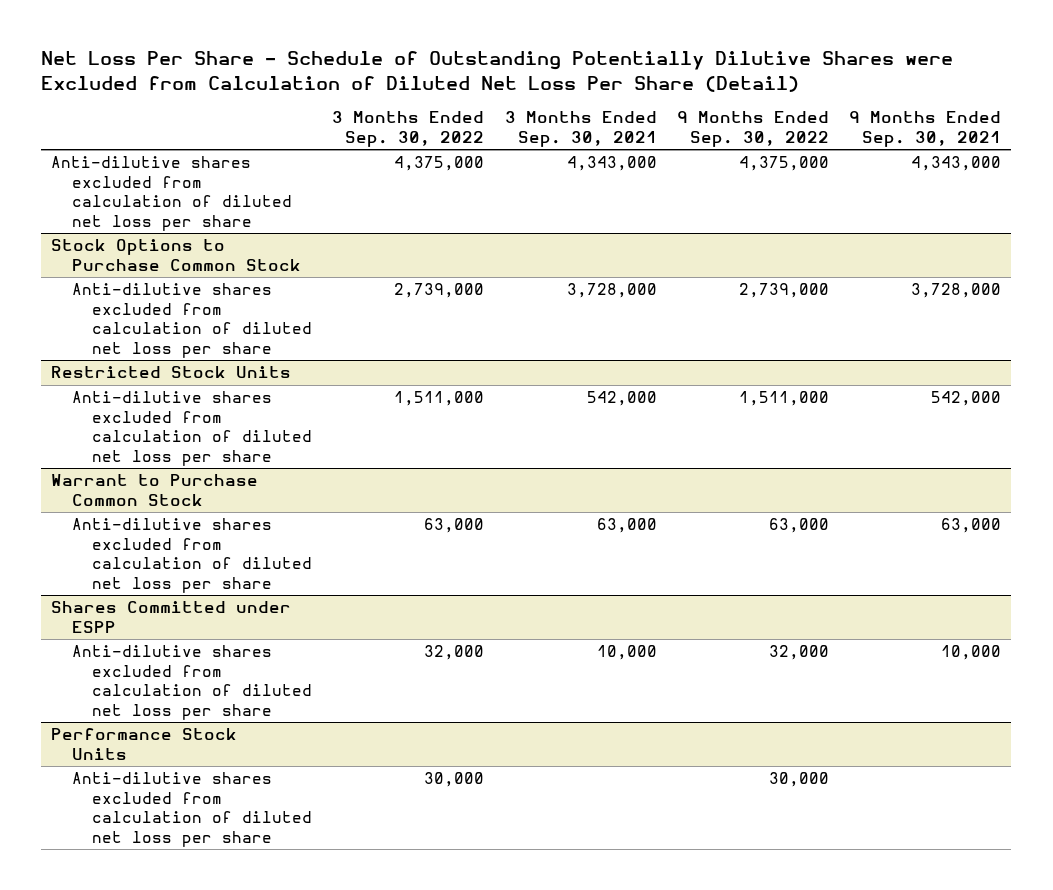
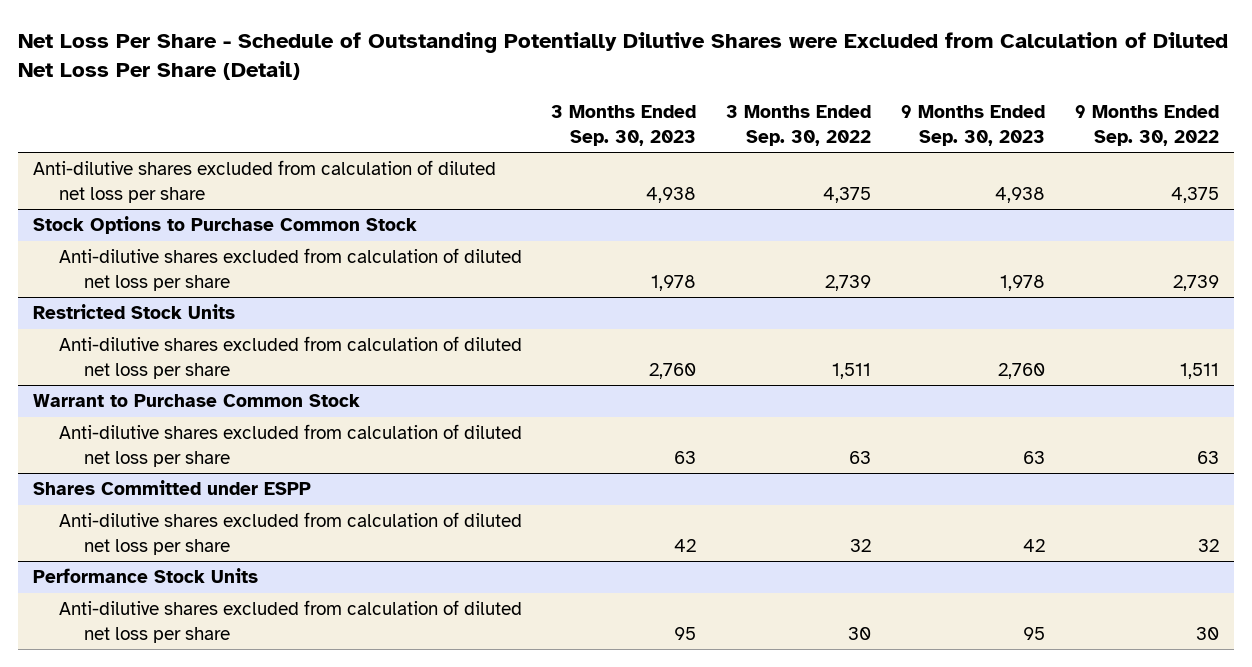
[504,111,657,147] 3 Months Ended Sep. 30, 2021 -> none
[849,111,1002,147] 9 Months Ended Sep. 30, 2021 -> none
none -> [551,105,697,146] 3 Months Ended Sep. 30, 2023
none -> [901,105,1046,146] 9 Months Ended Sep. 30, 2023
[394,156,485,172] 4,375,000 -> [823,186,872,203] 4,375
[738,156,829,172] 4,375,000 -> [1170,186,1219,203] 4,375
[394,283,485,299] 2,739,000 -> [825,274,872,291] 2,739
[738,283,829,299] 2,739,000 -> [1172,274,1219,291] 2,739
[394,391,485,407] 1,511,000 -> [832,362,872,379] 1,511
[738,391,829,407] 1,511,000 -> [1179,362,1219,379] 1,511
[424,518,485,534] 63,000 -> [849,450,872,464] 63
[768,518,829,534] 63,000 -> [1196,450,1219,464] 63
[424,645,485,661] 32,000 -> [850,538,872,552] 32
[768,645,829,661] 32,000 -> [1197,538,1219,552] 32
[424,772,485,788] 30,000 -> [848,626,872,640] 30
[768,772,829,788] 30,000 -> [1195,626,1219,640] 30

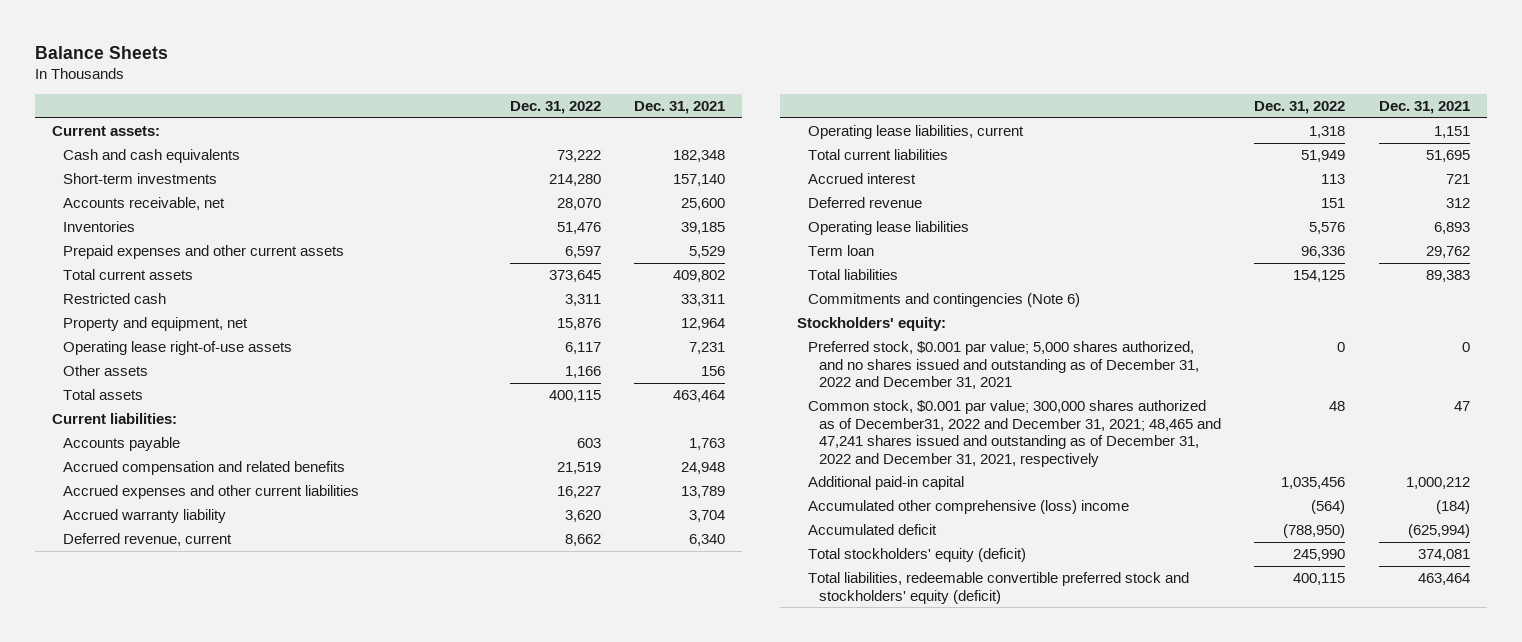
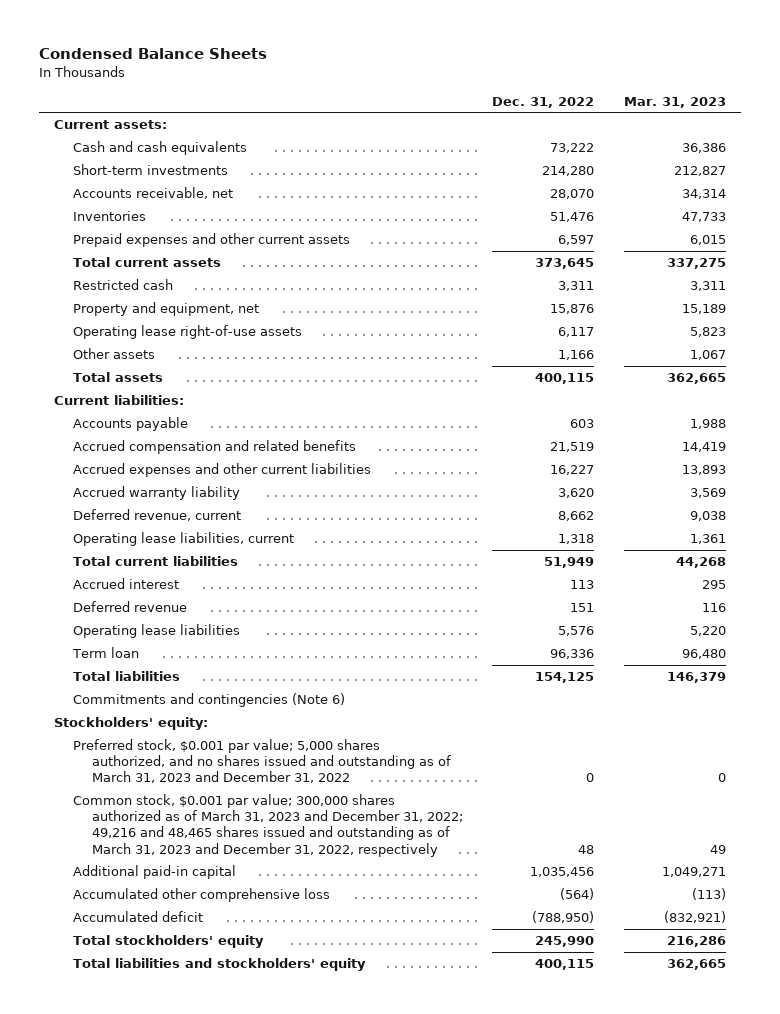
[35,45,169,59] Balance Sheets -> [39,48,268,60] Condensed Balance Sheets
[634,101,726,115] Dec. 31, 2021 -> none
none -> [623,96,726,108] Mar. 31, 2023
[807,341,1199,390] Preferred stock, $0.001 par value; 5,000 shares authorized, and no shares issued and outstanding as of December 31, 2022 and December 31, 2021 -> [72,739,451,784] Preferred stock, $0.001 par value; 5,000 shares authorized, and no shares issued and outstanding as of March 31, 2023 and December 31, 2022
[807,400,1221,467] Common stock, $0.001 par value; 300,000 shares authorized as of December31, 2022 and December 31, 2021; 48,465 and 47,241 shares issued and outstanding as of December 31, 2022 and December 31, 2021, respectively -> [72,794,463,857] Common stock, $0.001 par value; 300,000 shares authorized as of March 31, 2023 and December 31, 2022; 49,216 and 48,465 shares issued and outstanding as of March 31, 2023 and December 31, 2022, respectively
[807,500,1129,515] Accumulated other comprehensive (loss) income -> [72,888,330,903] Accumulated other comprehensive loss
[807,548,1026,563] Total stockholders' equity (deficit) -> [72,935,264,949] Total stockholders' equity
[807,572,1189,604] Total liabilities, redeemable convertible preferred stock and stockholders' equity (deficit) -> [72,958,366,972] Total liabilities and stockholders' equity

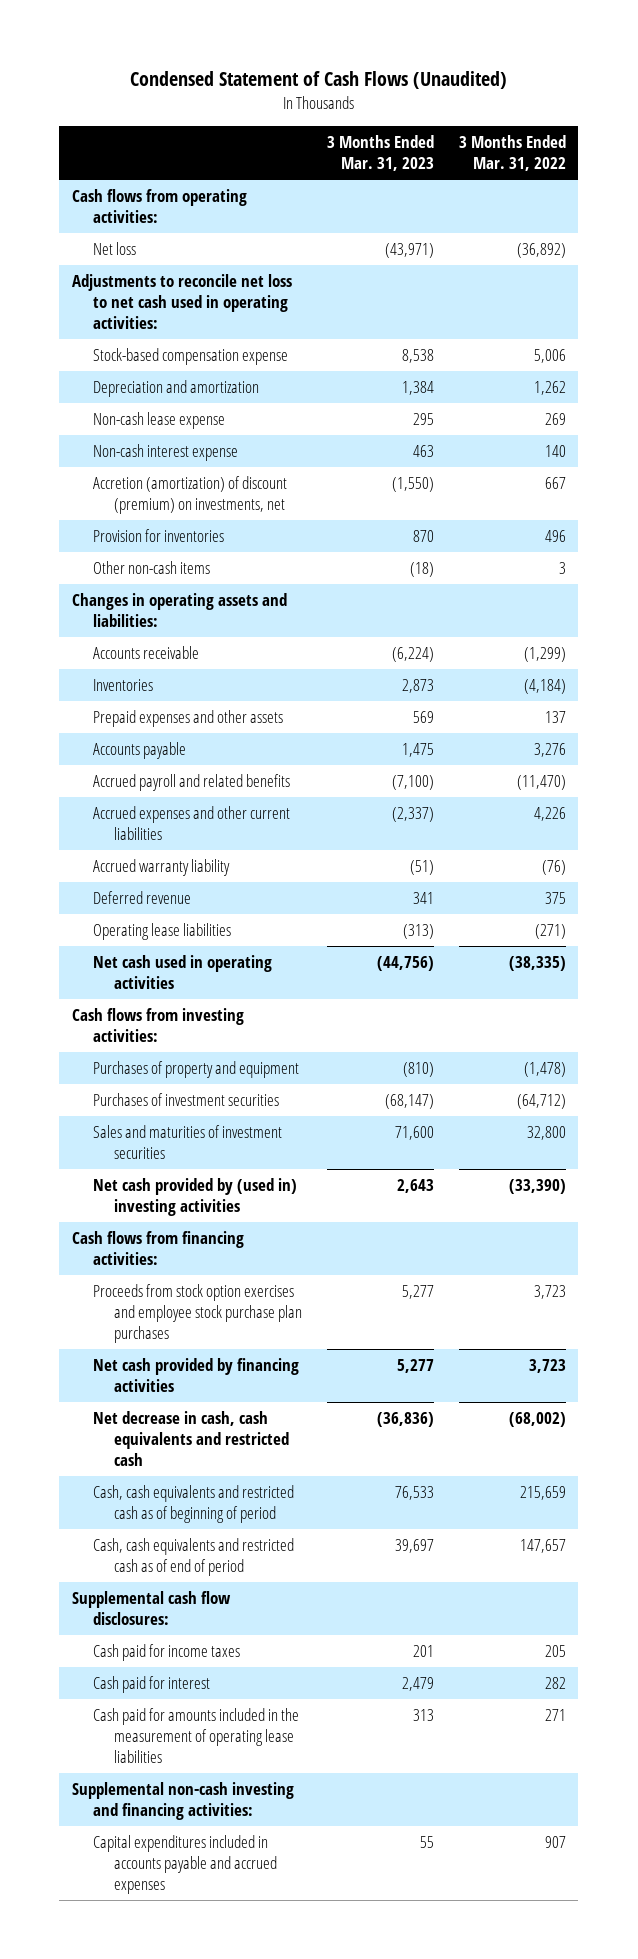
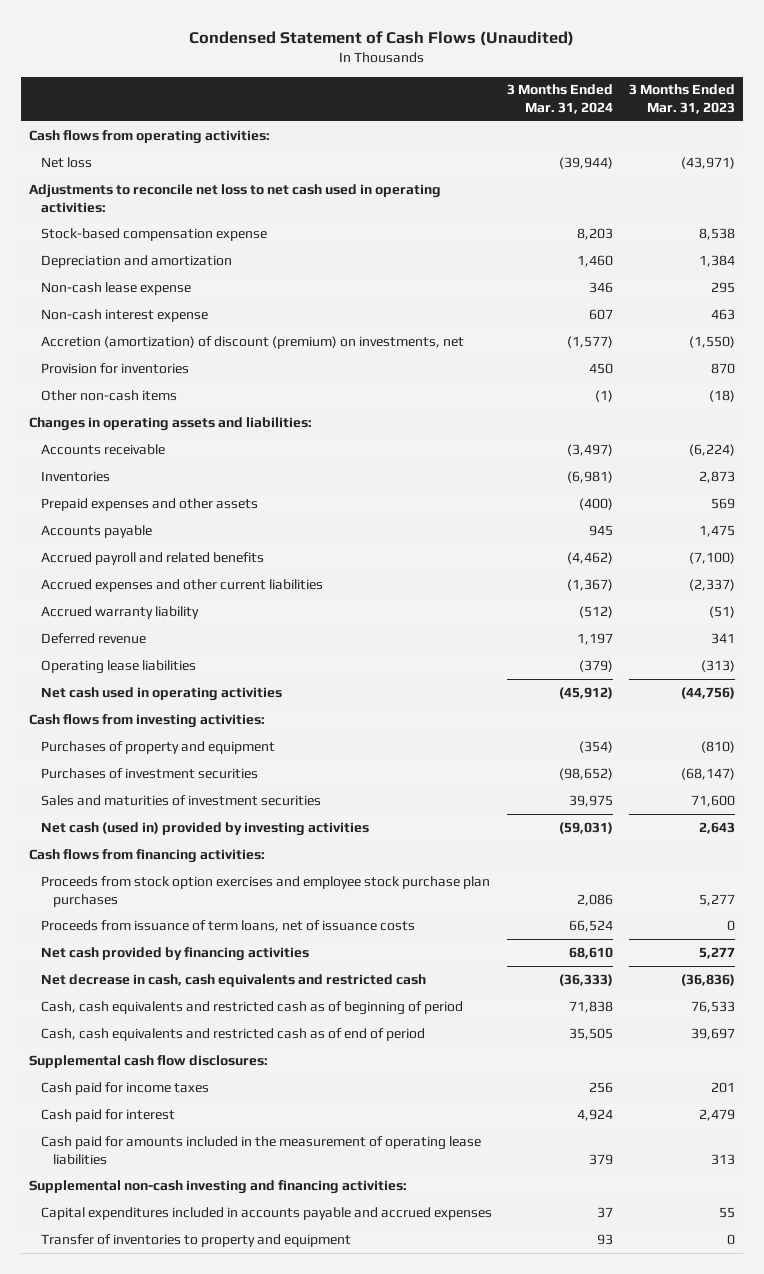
[459,134,567,171] 3 Months Ended Mar. 31, 2022 -> none
none -> [507,84,614,115] 3 Months Ended Mar. 31, 2024
[92,1178,297,1217] Net cash provided by (used in) investing activities -> [40,821,369,836] Net cash (used in) provided by investing activities
none -> [40,919,415,932] Proceeds from issuance of term loans, net of issuance costs
none -> [40,1233,351,1247] Transfer of inventories to property and equipment

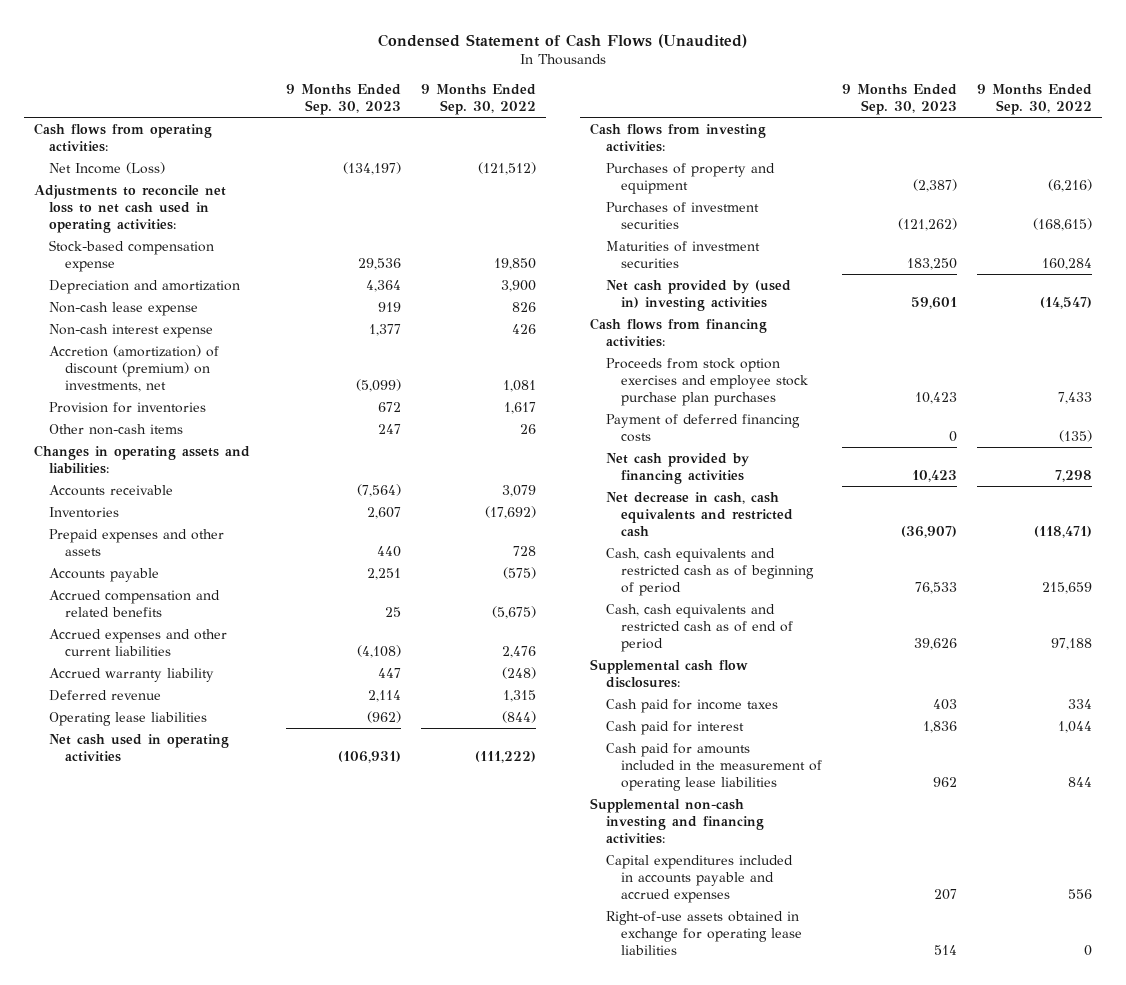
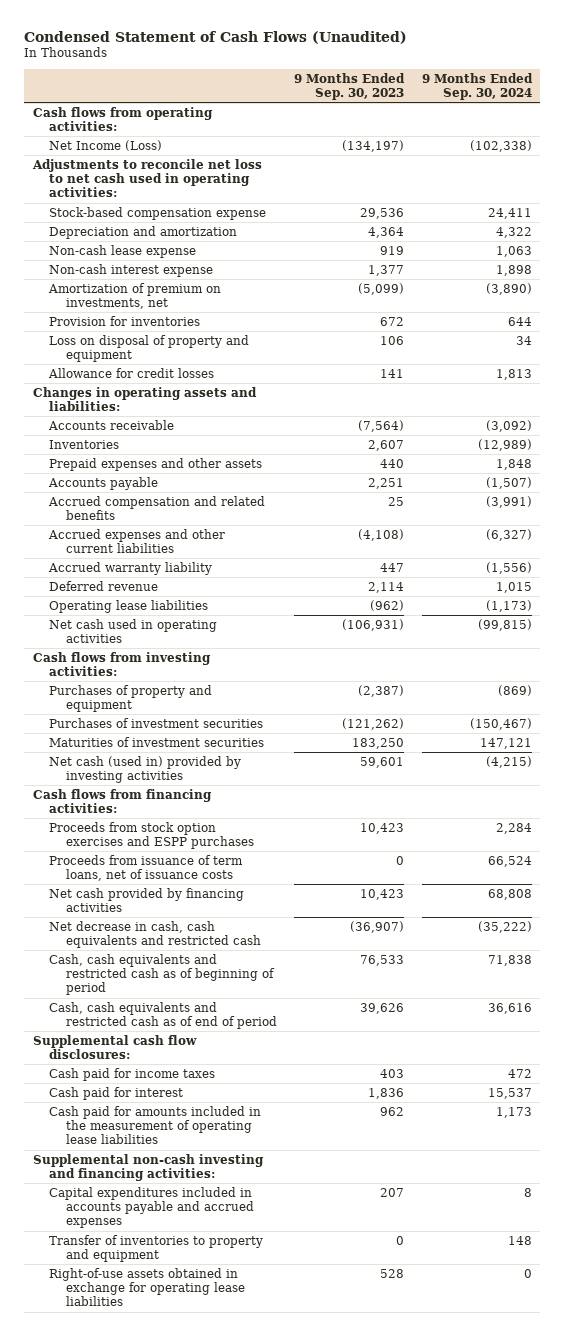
[420,83,536,116] 9 Months Ended Sep. 30, 2022 -> none
none -> [421,72,533,101] 9 Months Ended Sep. 30, 2024
[49,344,220,392] Accretion (amortization) of discount (premium) on investments, net -> [48,282,222,310] Amortization of premium on investments, net
[49,423,184,435] Other non-cash items -> none
none -> [49,334,250,363] Loss on disposal of property and equipment
none -> [48,367,215,378] Allowance for credit losses
[605,279,791,311] Net cash provided by (used in) investing activities -> [49,755,242,784] Net cash (used in) provided by investing activities
[605,413,800,442] Payment of deferred financing costs -> none
[605,357,809,406] Proceeds from stock option exercises and employee stock purchase plan purchases -> [49,821,254,850] Proceeds from stock option exercises and ESPP purchases
none -> [49,854,244,882] Proceeds from issuance of term loans, net of issuance costs
none -> [49,1234,264,1263] Transfer of inventories to property and equipment
[934,944,958,955] 514 -> [380,1268,405,1278] 528

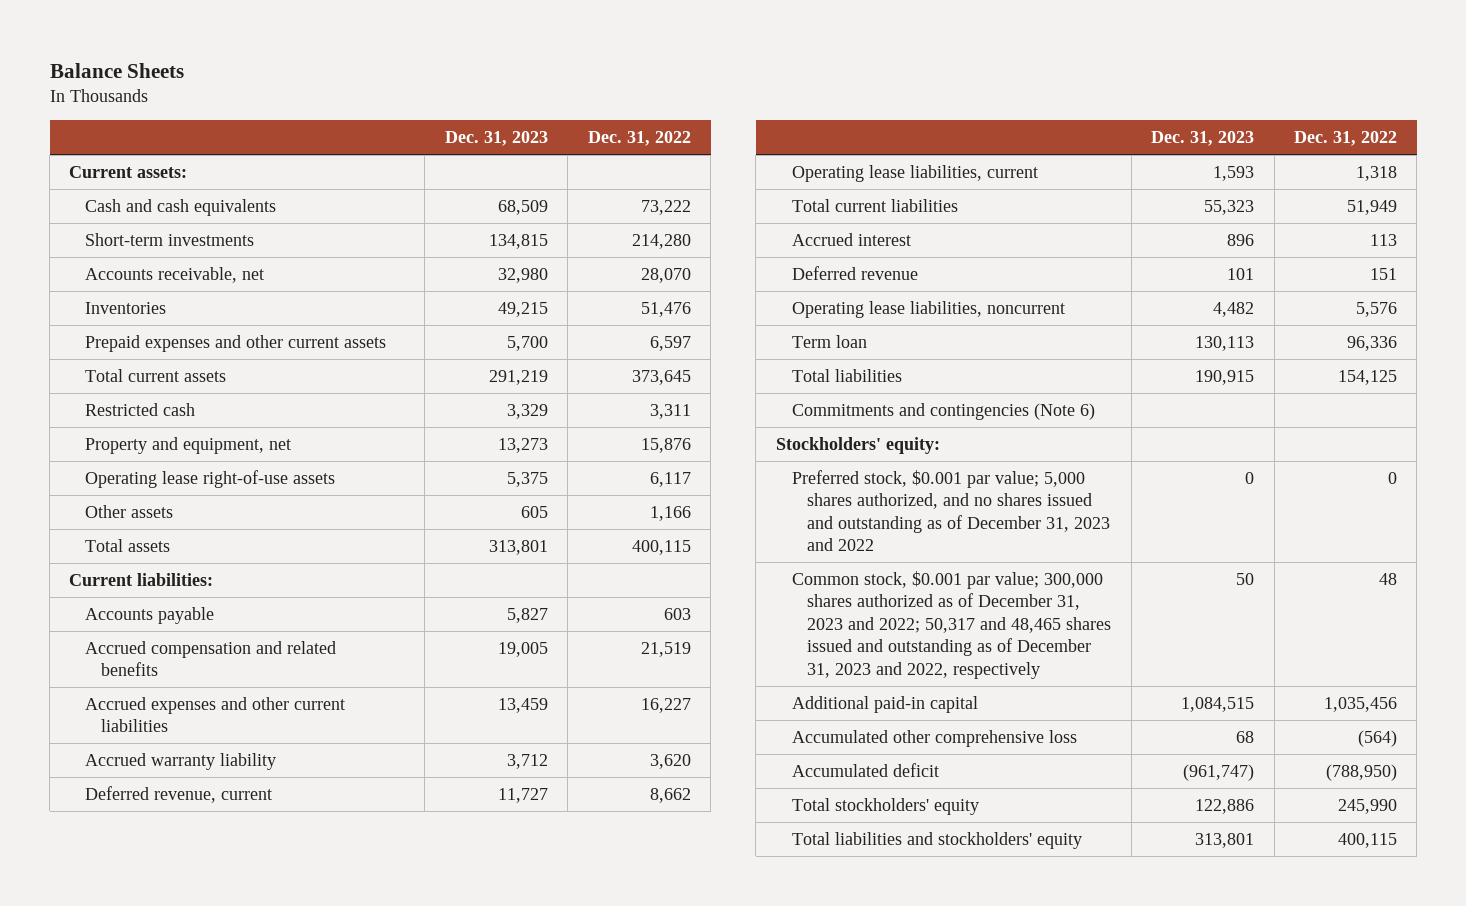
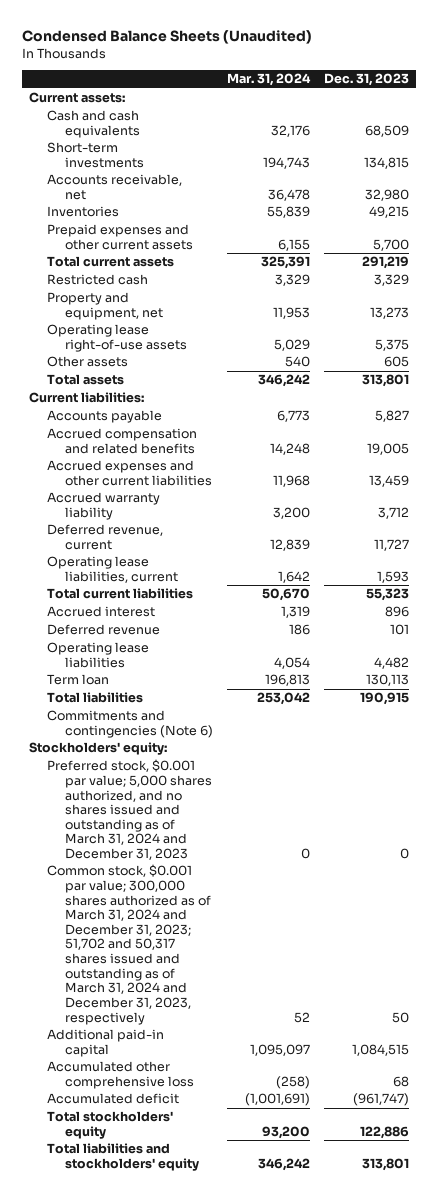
[49,62,184,78] Balance Sheets -> [22,30,313,45] Condensed Balance Sheets (Unaudited)
[587,131,691,147] Dec. 31, 2022 -> none
none -> [227,73,312,87] Mar. 31, 2024
[791,300,1065,318] Operating lease liabilities, noncurrent -> [47,642,150,668] Operating lease liabilities
[791,469,1111,552] Preferred stock, $0.001 par value; 5,000 shares authorized, and no shares issued and outstanding as of December 31, 2023 and 2022 -> [47,759,213,861] Preferred stock, $0.001 par value; 5,000 shares authorized, and no shares issued and outstanding as of March 31, 2024 and December 31, 2023
[791,570,1112,680] Common stock, $0.001 par value; 300,000 shares authorized as of December 31, 2023 and 2022; 50,317 and 48,465 shares issued and outstanding as of December 31, 2023 and 2022, respectively -> [47,864,212,1025] Common stock, $0.001 par value; 300,000 shares authorized as of March 31, 2024 and December 31, 2023; 51,702 and 50,317 shares issued and outstanding as of March 31, 2024 and December 31, 2023, respectively

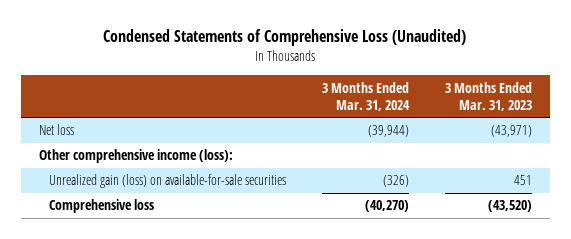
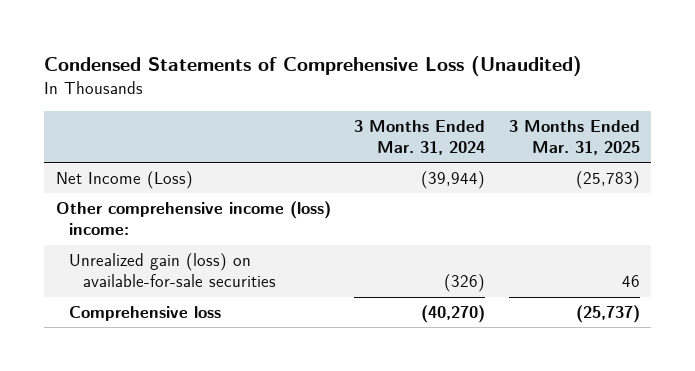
[445,81,533,111] 3 Months Ended Mar. 31, 2023 -> none
none -> [508,119,640,156] 3 Months Ended Mar. 31, 2025
[38,124,74,136] Net loss -> [55,171,193,190] Net Income (Loss)
[38,149,233,164] Other comprehensive income (loss): -> [55,201,331,236] Other comprehensive income (loss) income:

